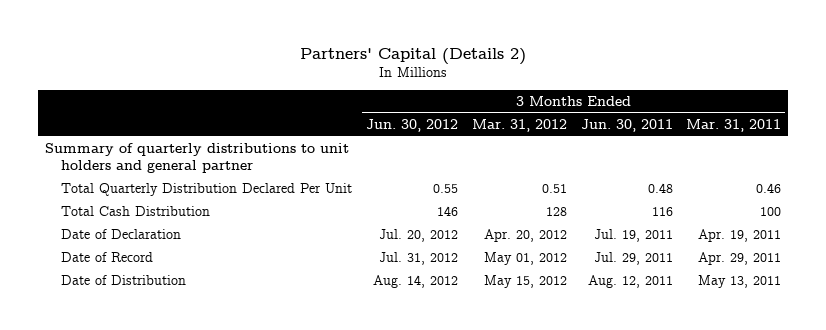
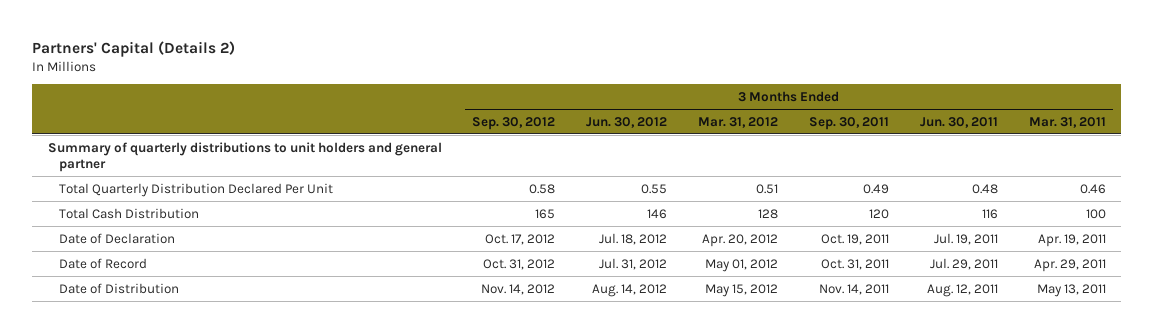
none -> [472,116,556,130] Sep. 30, 2012
none -> [808,116,889,130] Sep. 30, 2011
[378,228,458,242] Jul. 20, 2012 -> [599,232,668,245] Jul. 18, 2012

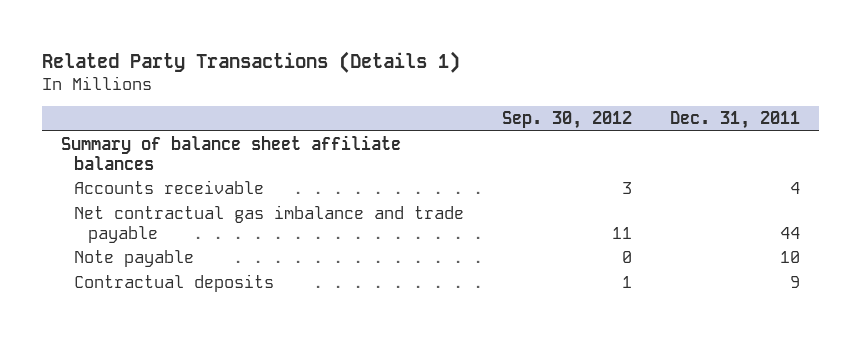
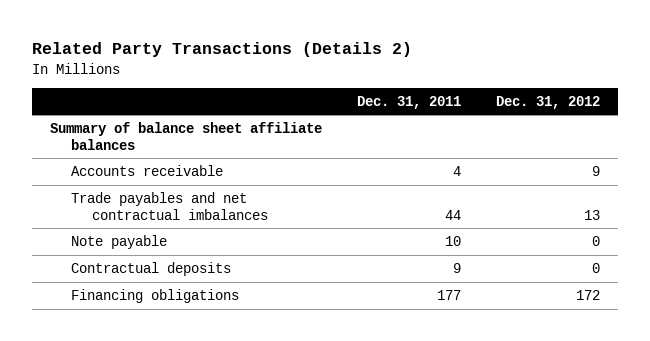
[42,50,461,73] Related Party Transactions (Details 1) -> [32,42,413,58] Related Party Transactions (Details 2)
[502,111,633,130] Sep. 30, 2012 -> none
none -> [496,95,601,109] Dec. 31, 2012
[74,205,465,243] Net contractual gas imbalance and trade payable -> [71,192,269,220] Trade payables and net contractual imbalances
none -> [71,289,240,304] Financing obligations

